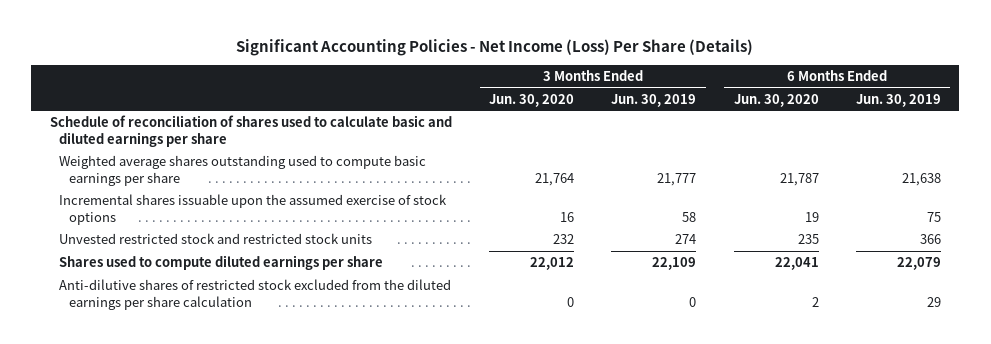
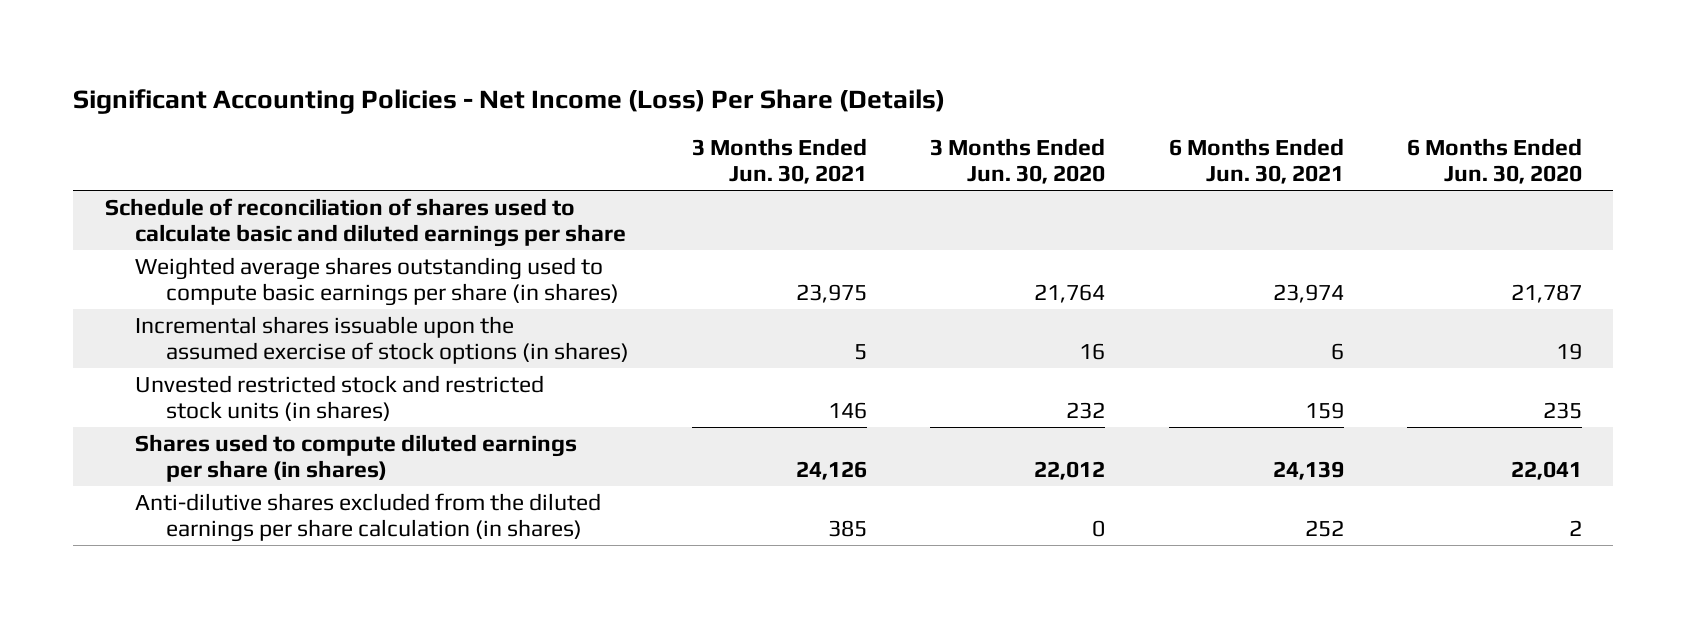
[611,93,697,107] Jun. 30, 2019 -> none
[855,93,941,107] Jun. 30, 2019 -> none
none -> [691,137,867,185] 3 Months Ended Jun. 30, 2021
none -> [1168,137,1344,185] 6 Months Ended Jun. 30, 2021
[59,155,427,186] Weighted average shares outstanding used to compute basic earnings per share -> [135,256,619,307] Weighted average shares outstanding used to compute basic earnings per share (in shares)
[59,194,448,225] Incremental shares issuable upon the assumed exercise of stock options -> [135,315,629,365] Incremental shares issuable upon the assumed exercise of stock options (in shares)
[59,233,373,245] Unvested restricted stock and restricted stock units -> [135,374,545,422] Unvested restricted stock and restricted stock units (in shares)
[59,255,384,271] Shares used to compute diluted earnings per share -> [135,433,578,483] Shares used to compute diluted earnings per share (in shares)
[59,279,452,310] Anti-dilutive shares of restricted stock excluded from the diluted earnings per share calculation -> [135,492,602,543] Anti-dilutive shares excluded from the diluted earnings per share calculation (in shares)

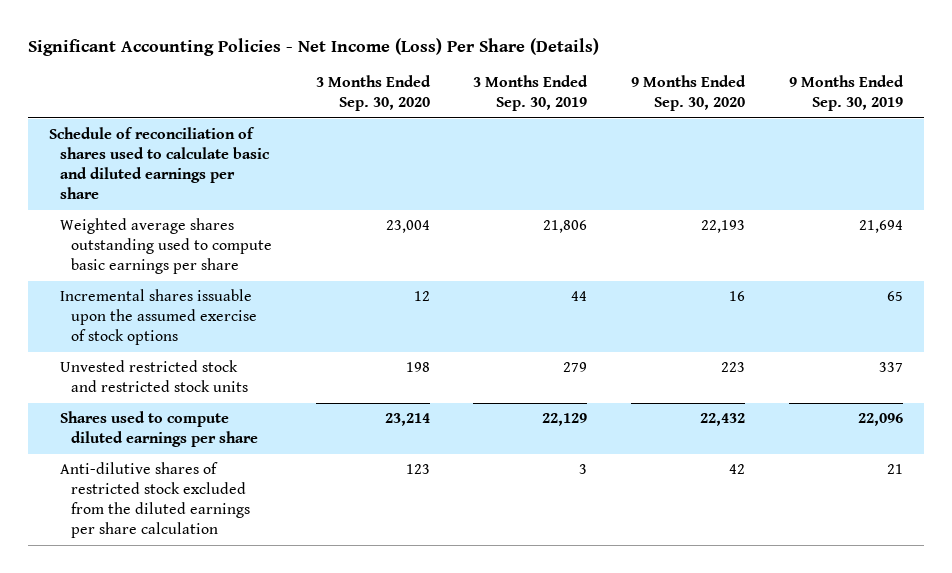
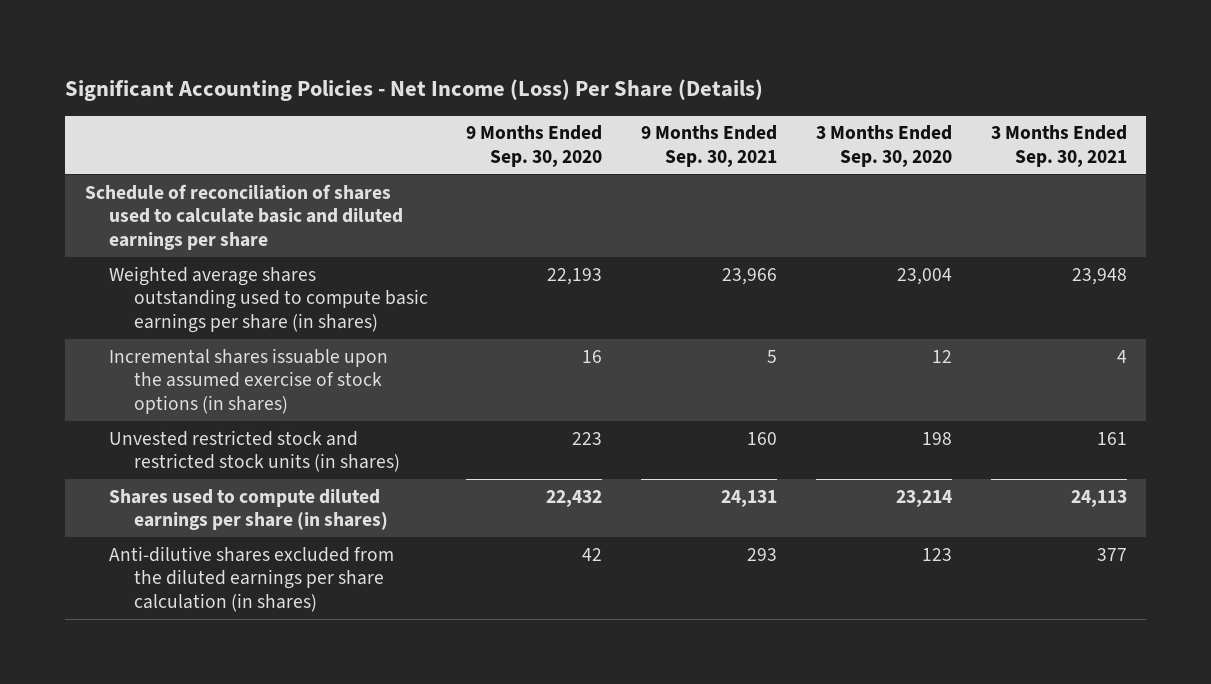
[473,75,589,112] 3 Months Ended Sep. 30, 2019 -> none
[788,75,904,112] 9 Months Ended Sep. 30, 2019 -> none
none -> [641,125,778,167] 9 Months Ended Sep. 30, 2021
none -> [990,125,1127,167] 3 Months Ended Sep. 30, 2021
[60,218,273,275] Weighted average shares outstanding used to compute basic earnings per share -> [109,265,428,333] Weighted average shares outstanding used to compute basic earnings per share (in shares)
[60,289,258,346] Incremental shares issuable upon the assumed exercise of stock options -> [109,347,389,414] Incremental shares issuable upon the assumed exercise of stock options (in shares)
[60,360,249,393] Unvested restricted stock and restricted stock units -> [109,429,400,473] Unvested restricted stock and restricted stock units (in shares)
[60,411,259,448] Shares used to compute diluted earnings per share -> [109,488,388,531] Shares used to compute diluted earnings per share (in shares)
[60,462,251,538] Anti-dilutive shares of restricted stock excluded from the diluted earnings per share calculation -> [109,545,395,612] Anti-dilutive shares excluded from the diluted earnings per share calculation (in shares)

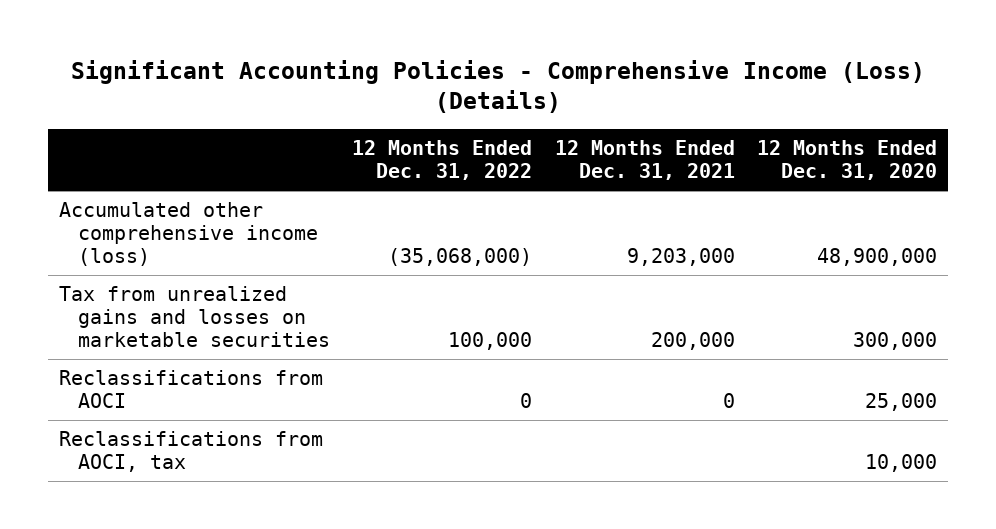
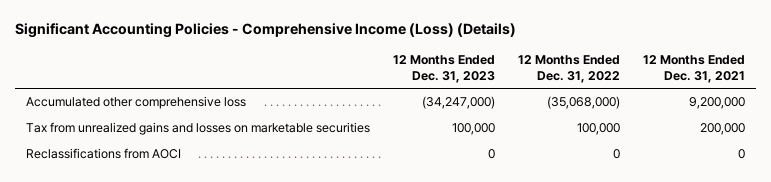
[757,140,938,181] 12 Months Ended Dec. 31, 2020 -> none
none -> [392,55,495,84] 12 Months Ended Dec. 31, 2023
[59,202,318,267] Accumulated other comprehensive income (loss) -> [26,96,247,110] Accumulated other comprehensive loss
[626,248,735,267] 9,203,000 -> [688,97,745,110] 9,200,000
[59,431,324,473] Reclassifications from AOCI, tax -> none

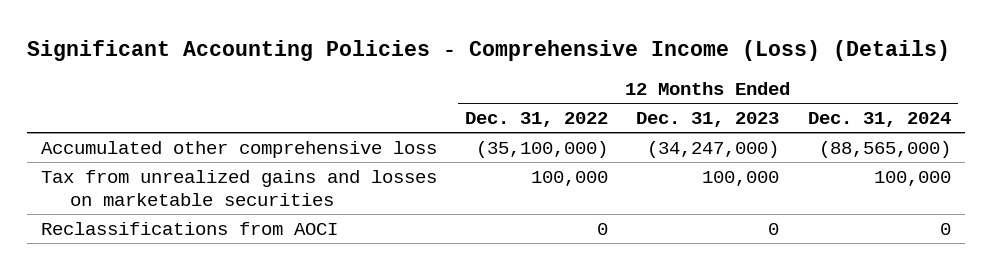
[642,55,745,84] 12 Months Ended Dec. 31, 2021 -> none
none -> [807,112,951,128] Dec. 31, 2024
[546,96,620,110] (35,068,000) -> [476,140,609,158] (35,100,000)

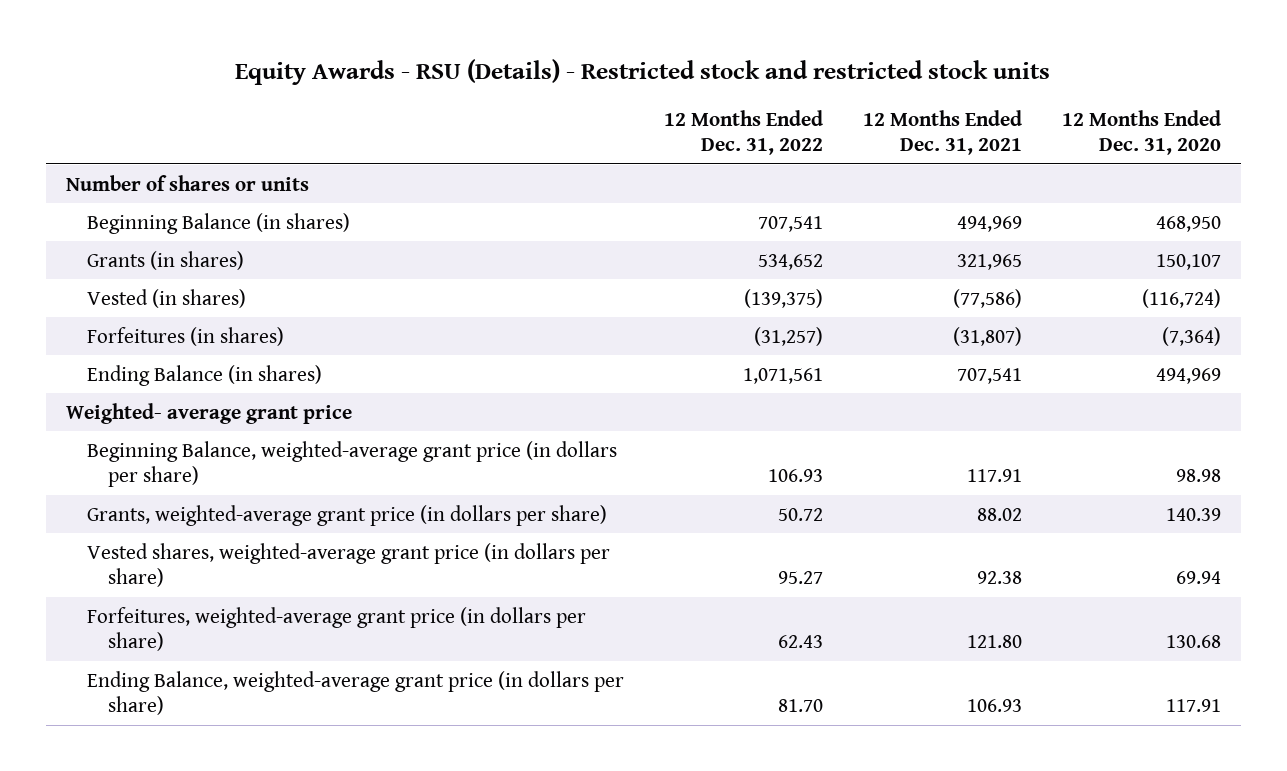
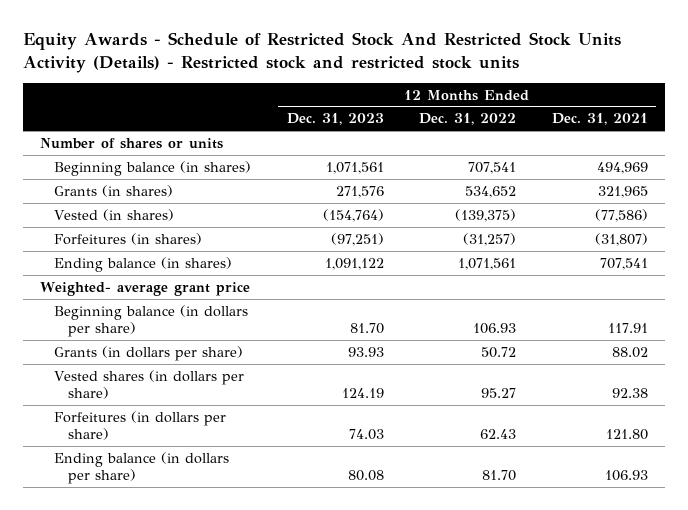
[235,59,1051,86] Equity Awards - RSU (Details) - Restricted stock and restricted stock units -> [22,32,621,74] Equity Awards - Schedule of Restricted Stock And Restricted Stock Units Activity (Details) - Restricted stock and restricted stock units
[1061,109,1221,156] 12 Months Ended Dec. 31, 2020 -> none
none -> [286,113,384,126] Dec. 31, 2023
[86,212,350,234] Beginning Balance (in shares) -> [54,160,252,176] Beginning balance (in shares)
[86,364,322,386] Ending Balance (in shares) -> [54,256,233,272] Ending balance (in shares)
[86,440,617,488] Beginning Balance, weighted-average grant price (in dollars per share) -> [54,304,249,337] Beginning balance (in dollars per share)
[86,504,607,526] Grants, weighted-average grant price (in dollars per share) -> [54,345,244,361] Grants (in dollars per share)
[86,542,610,588] Vested shares, weighted-average grant price (in dollars per share) -> [54,369,245,399] Vested shares (in dollars per share)
[86,606,586,652] Forfeitures, weighted-average grant price (in dollars per share) -> [54,410,227,440] Forfeitures (in dollars per share)
[86,670,624,716] Ending Balance, weighted-average grant price (in dollars per share) -> [54,451,230,484] Ending balance (in dollars per share)

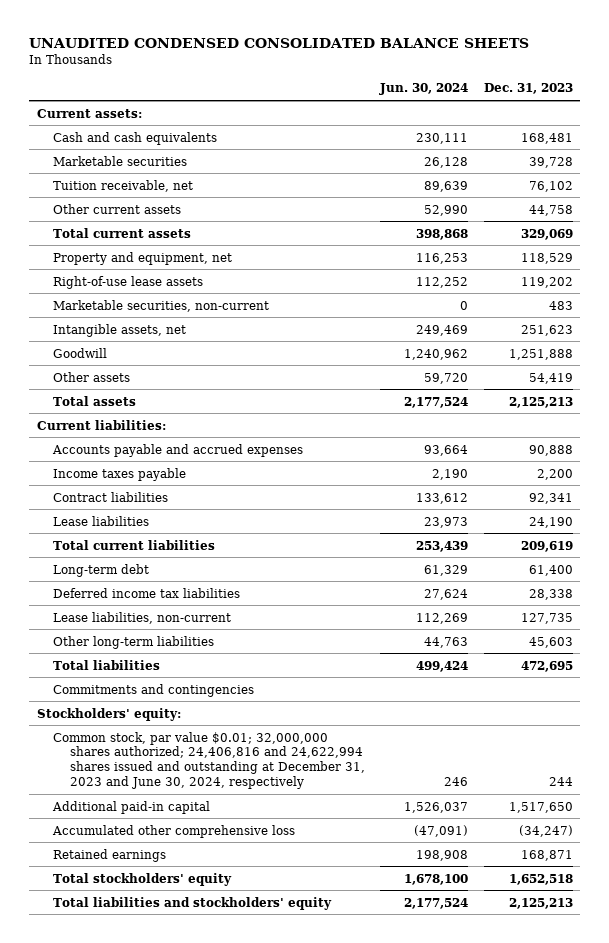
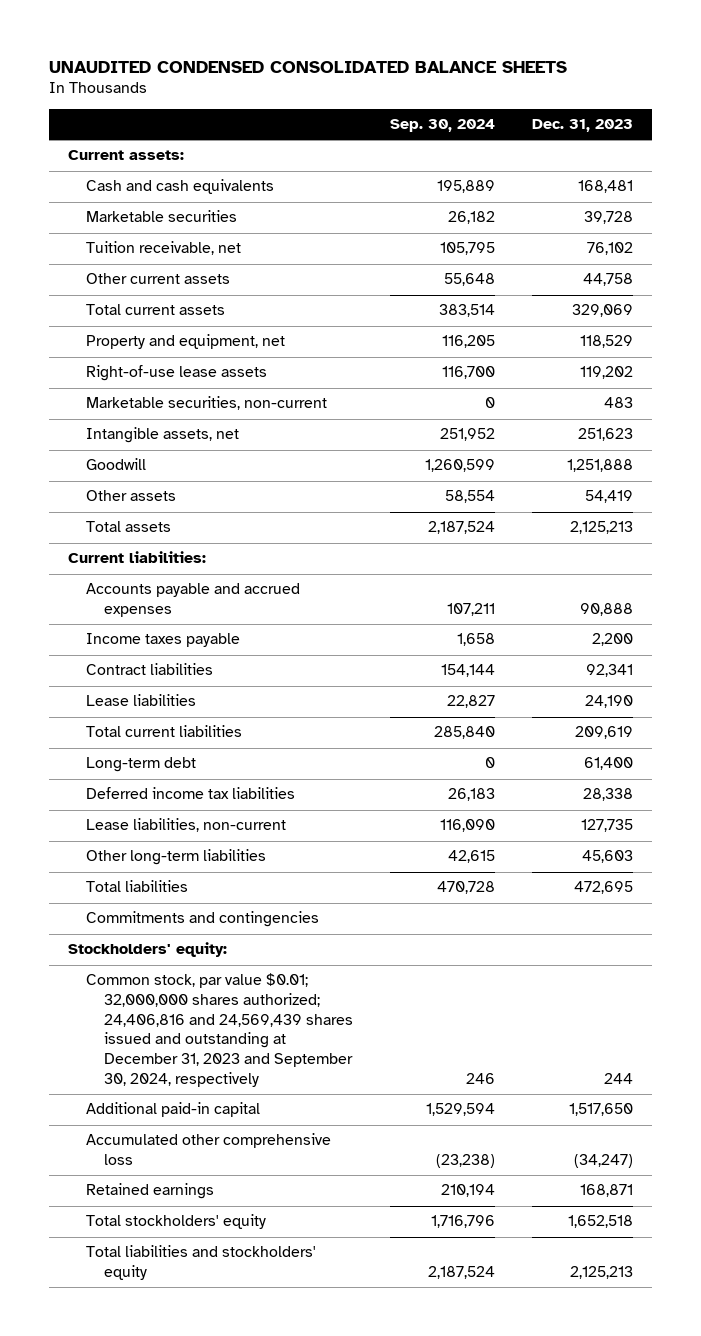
[379,83,469,96] Jun. 30, 2024 -> none
none -> [390,119,496,133] Sep. 30, 2024
[53,731,365,790] Common stock, par value $0.01; 32,000,000 shares authorized; 24,406,816 and 24,622,994 shares issued and outstanding at December 31, 2023 and June 30, 2024, respectively -> [85,973,354,1087] Common stock, par value $0.01; 32,000,000 shares authorized; 24,406,816 and 24,569,439 shares issued and outstanding at December 31, 2023 and September 30, 2024, respectively

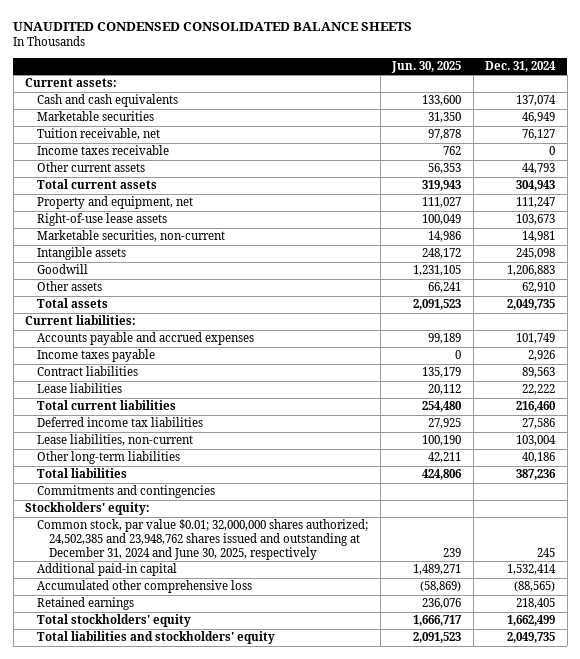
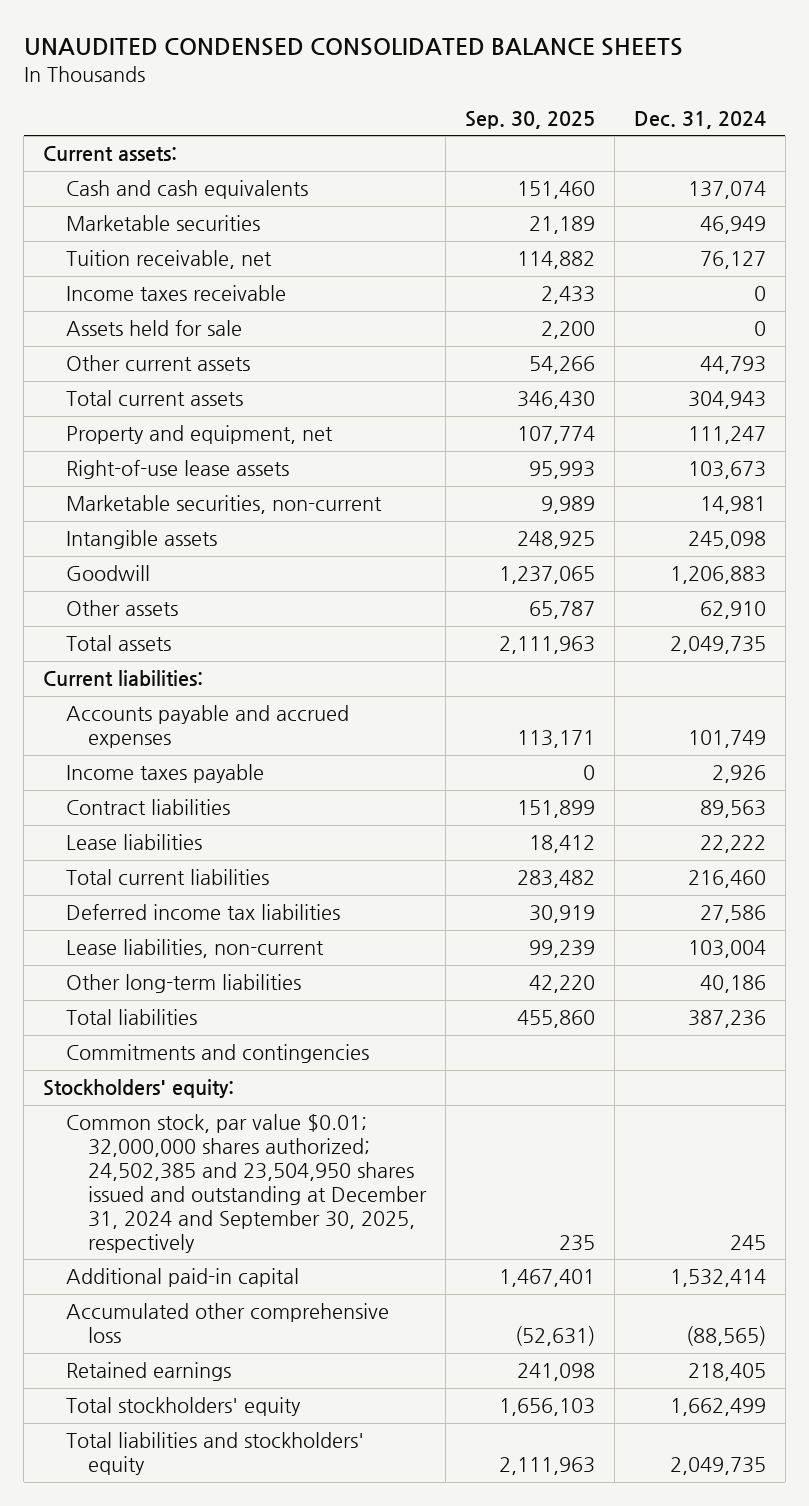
[391,61,462,74] Jun. 30, 2025 -> none
none -> [465,110,596,129] Sep. 30, 2025
none -> [65,320,242,337] Assets held for sale
[37,519,369,560] Common stock, par value $0.01; 32,000,000 shares authorized; 24,502,385 and 23,948,762 shares issued and outstanding at December 31, 2024 and June 30, 2025, respectively -> [65,1114,428,1253] Common stock, par value $0.01; 32,000,000 shares authorized; 24,502,385 and 23,504,950 shares issued and outstanding at December 31, 2024 and September 30, 2025, respectively

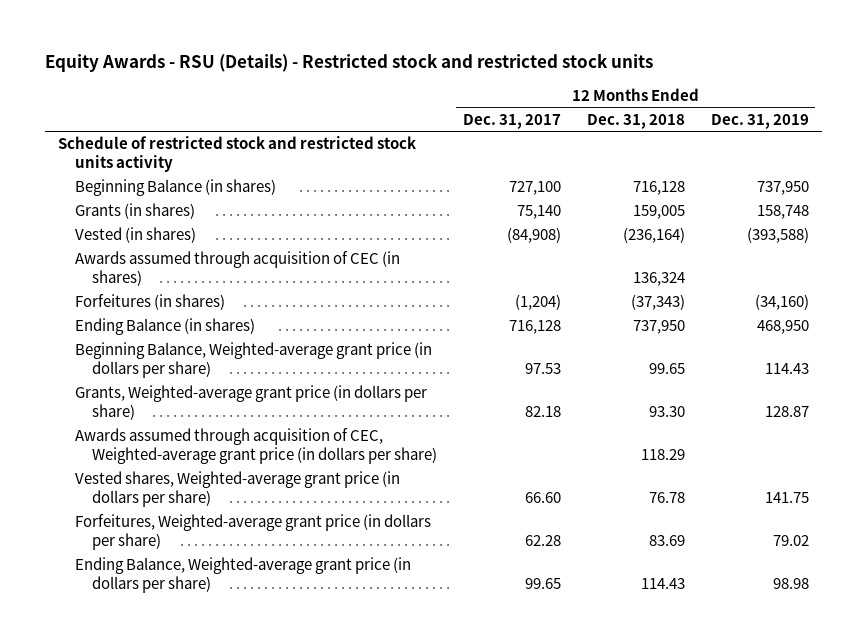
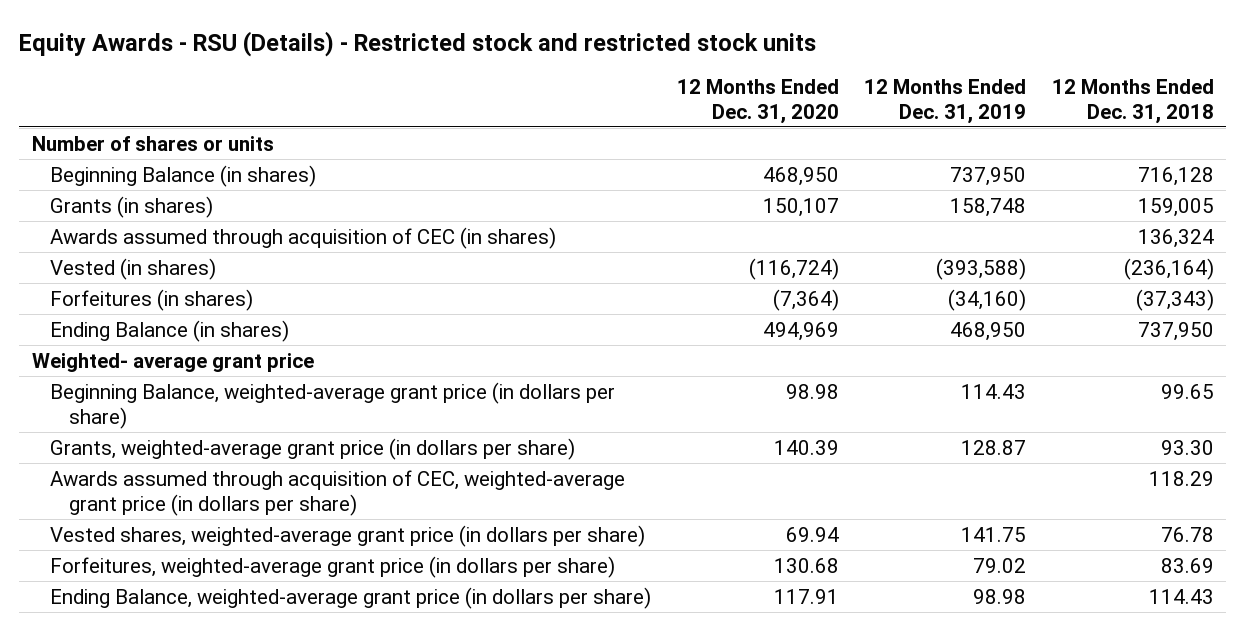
[462,113,561,129] Dec. 31, 2017 -> none
none -> [676,78,839,124] 12 Months Ended Dec. 31, 2020
[58,136,417,173] Schedule of restricted stock and restricted stock units activity -> [31,135,274,151] Number of shares or units
[74,227,196,244] Vested (in shares) -> [50,257,217,280] Vested (in shares)
none -> [31,352,314,372] Weighted- average grant price
[74,342,432,379] Beginning Balance, Weighted-average grant price (in dollars per share) -> [50,381,616,429] Beginning Balance, weighted-average grant price (in dollars per share)
[74,385,427,421] Grants, Weighted-average grant price (in dollars per share) -> [50,437,576,460] Grants, weighted-average grant price (in dollars per share)
[74,428,437,465] Awards assumed through acquisition of CEC, Weighted-average grant price (in dollars per share) -> [50,469,626,516] Awards assumed through acquisition of CEC, weighted-average grant price (in dollars per share)
[74,471,400,508] Vested shares, Weighted-average grant price (in dollars per share) -> [50,524,646,547] Vested shares, weighted-average grant price (in dollars per share)
[74,514,431,551] Forfeitures, Weighted-average grant price (in dollars per share) -> [50,555,616,578] Forfeitures, weighted-average grant price (in dollars per share)
[74,557,411,594] Ending Balance, Weighted-average grant price (in dollars per share) -> [50,586,652,609] Ending Balance, weighted-average grant price (in dollars per share)

